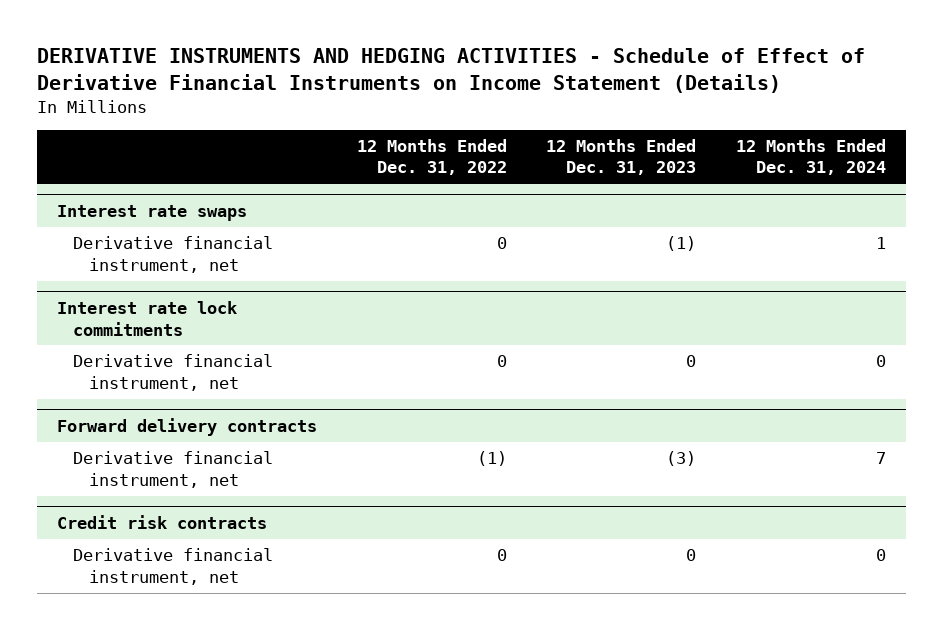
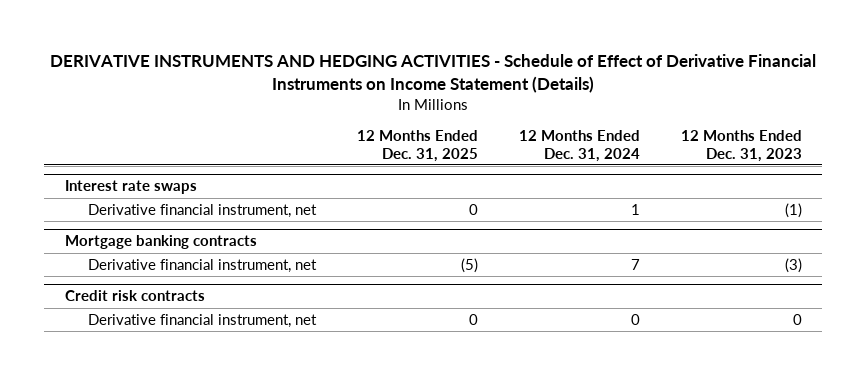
[356,138,507,176] 12 Months Ended Dec. 31, 2022 -> none
none -> [357,130,479,162] 12 Months Ended Dec. 31, 2025
[56,301,237,336] Interest rate lock commitments -> none
[73,354,274,391] Derivative financial instrument, net -> none
[56,418,317,437] Forward delivery contracts -> [64,235,257,250] Mortgage banking contracts

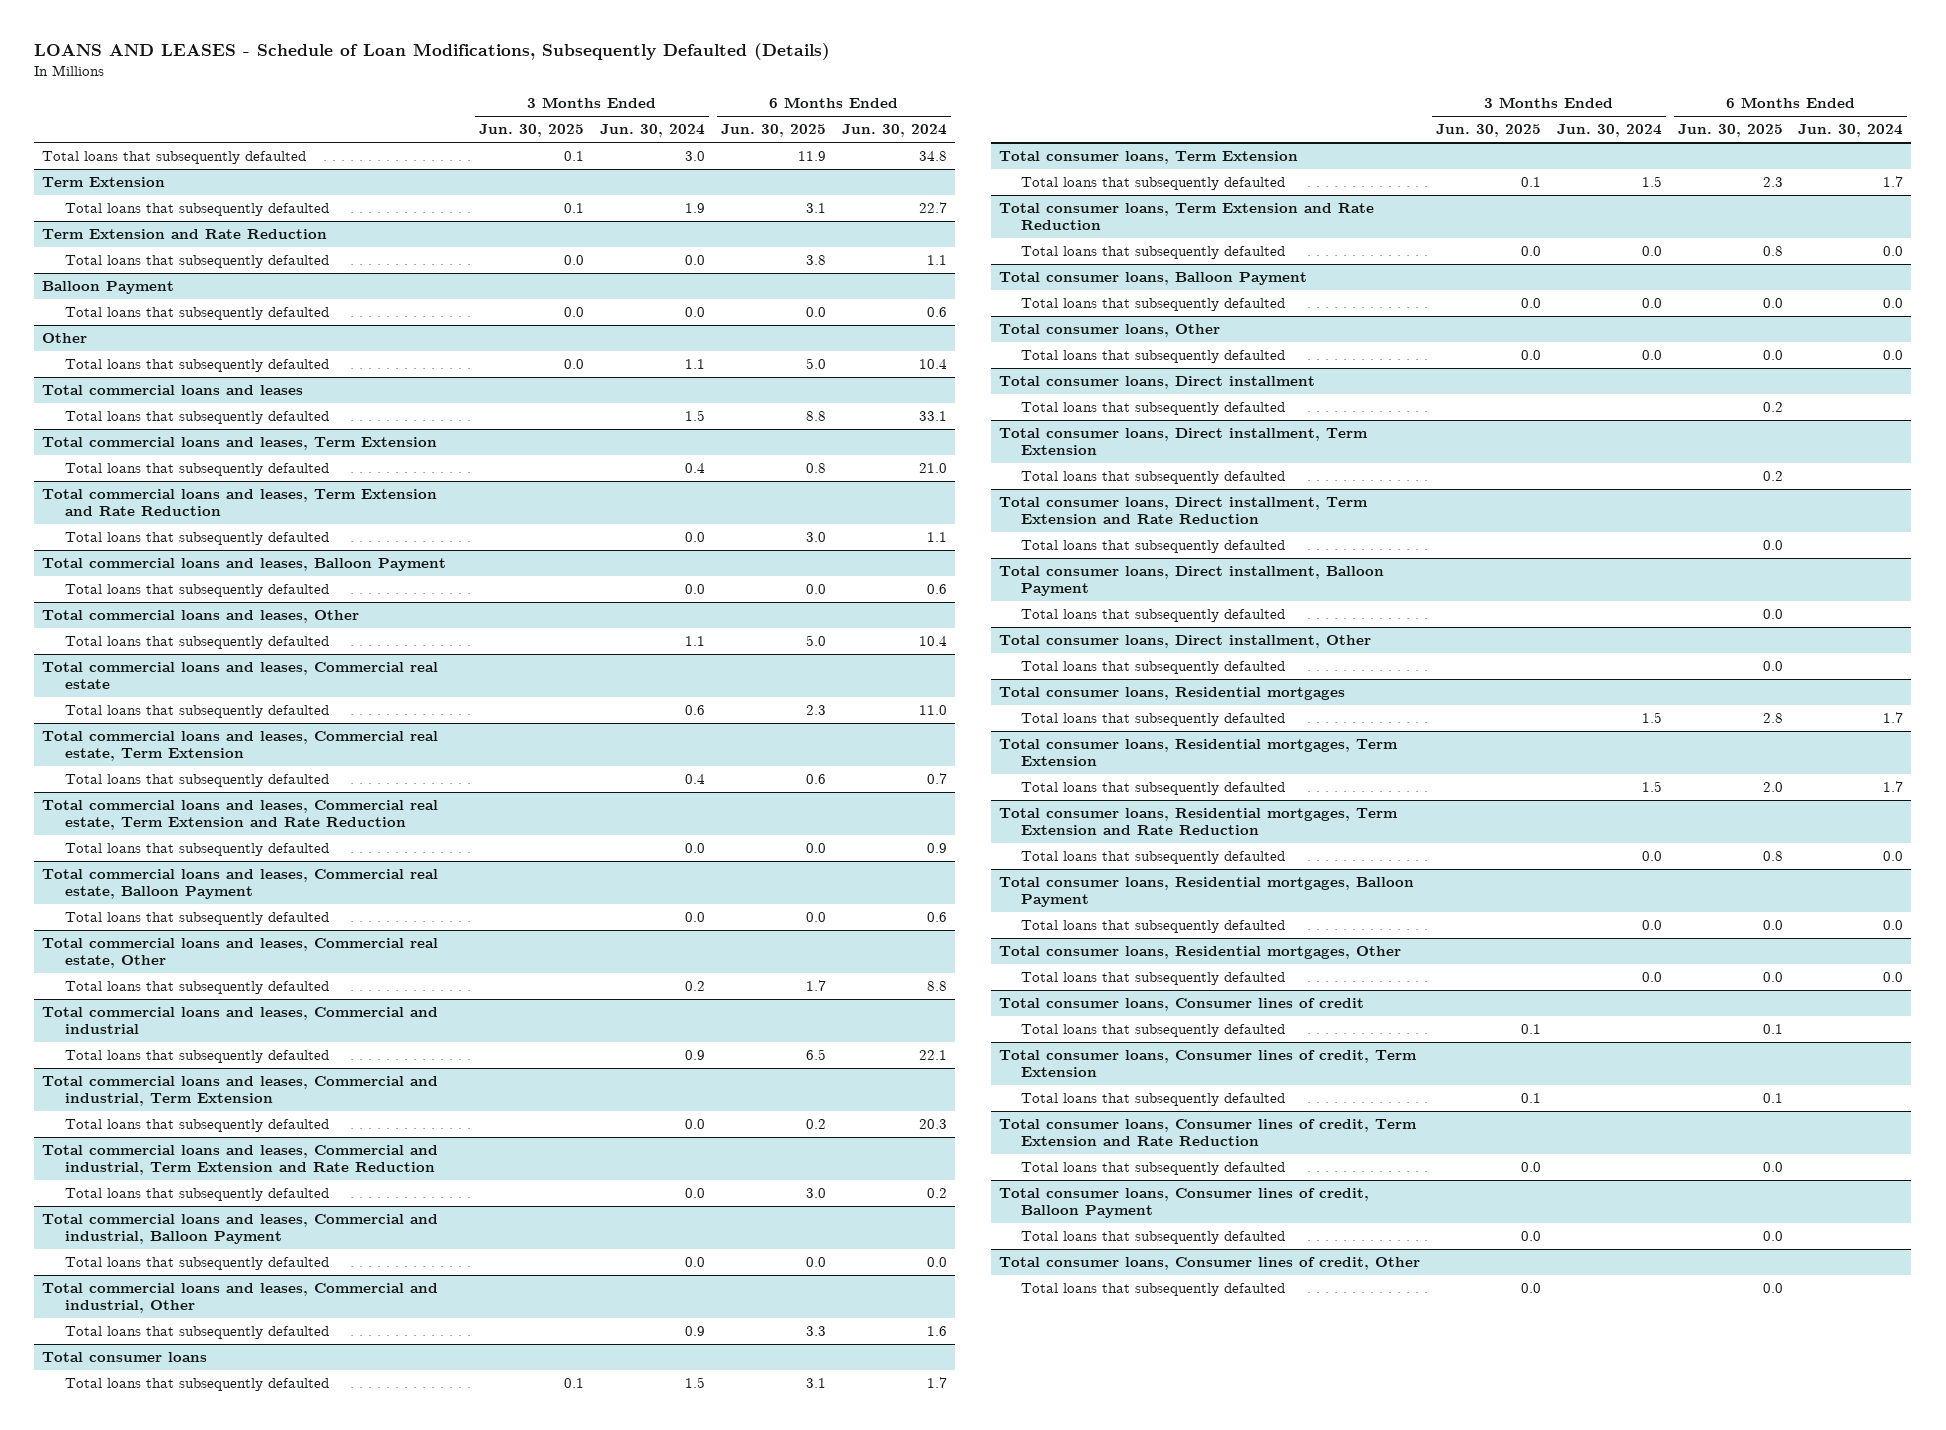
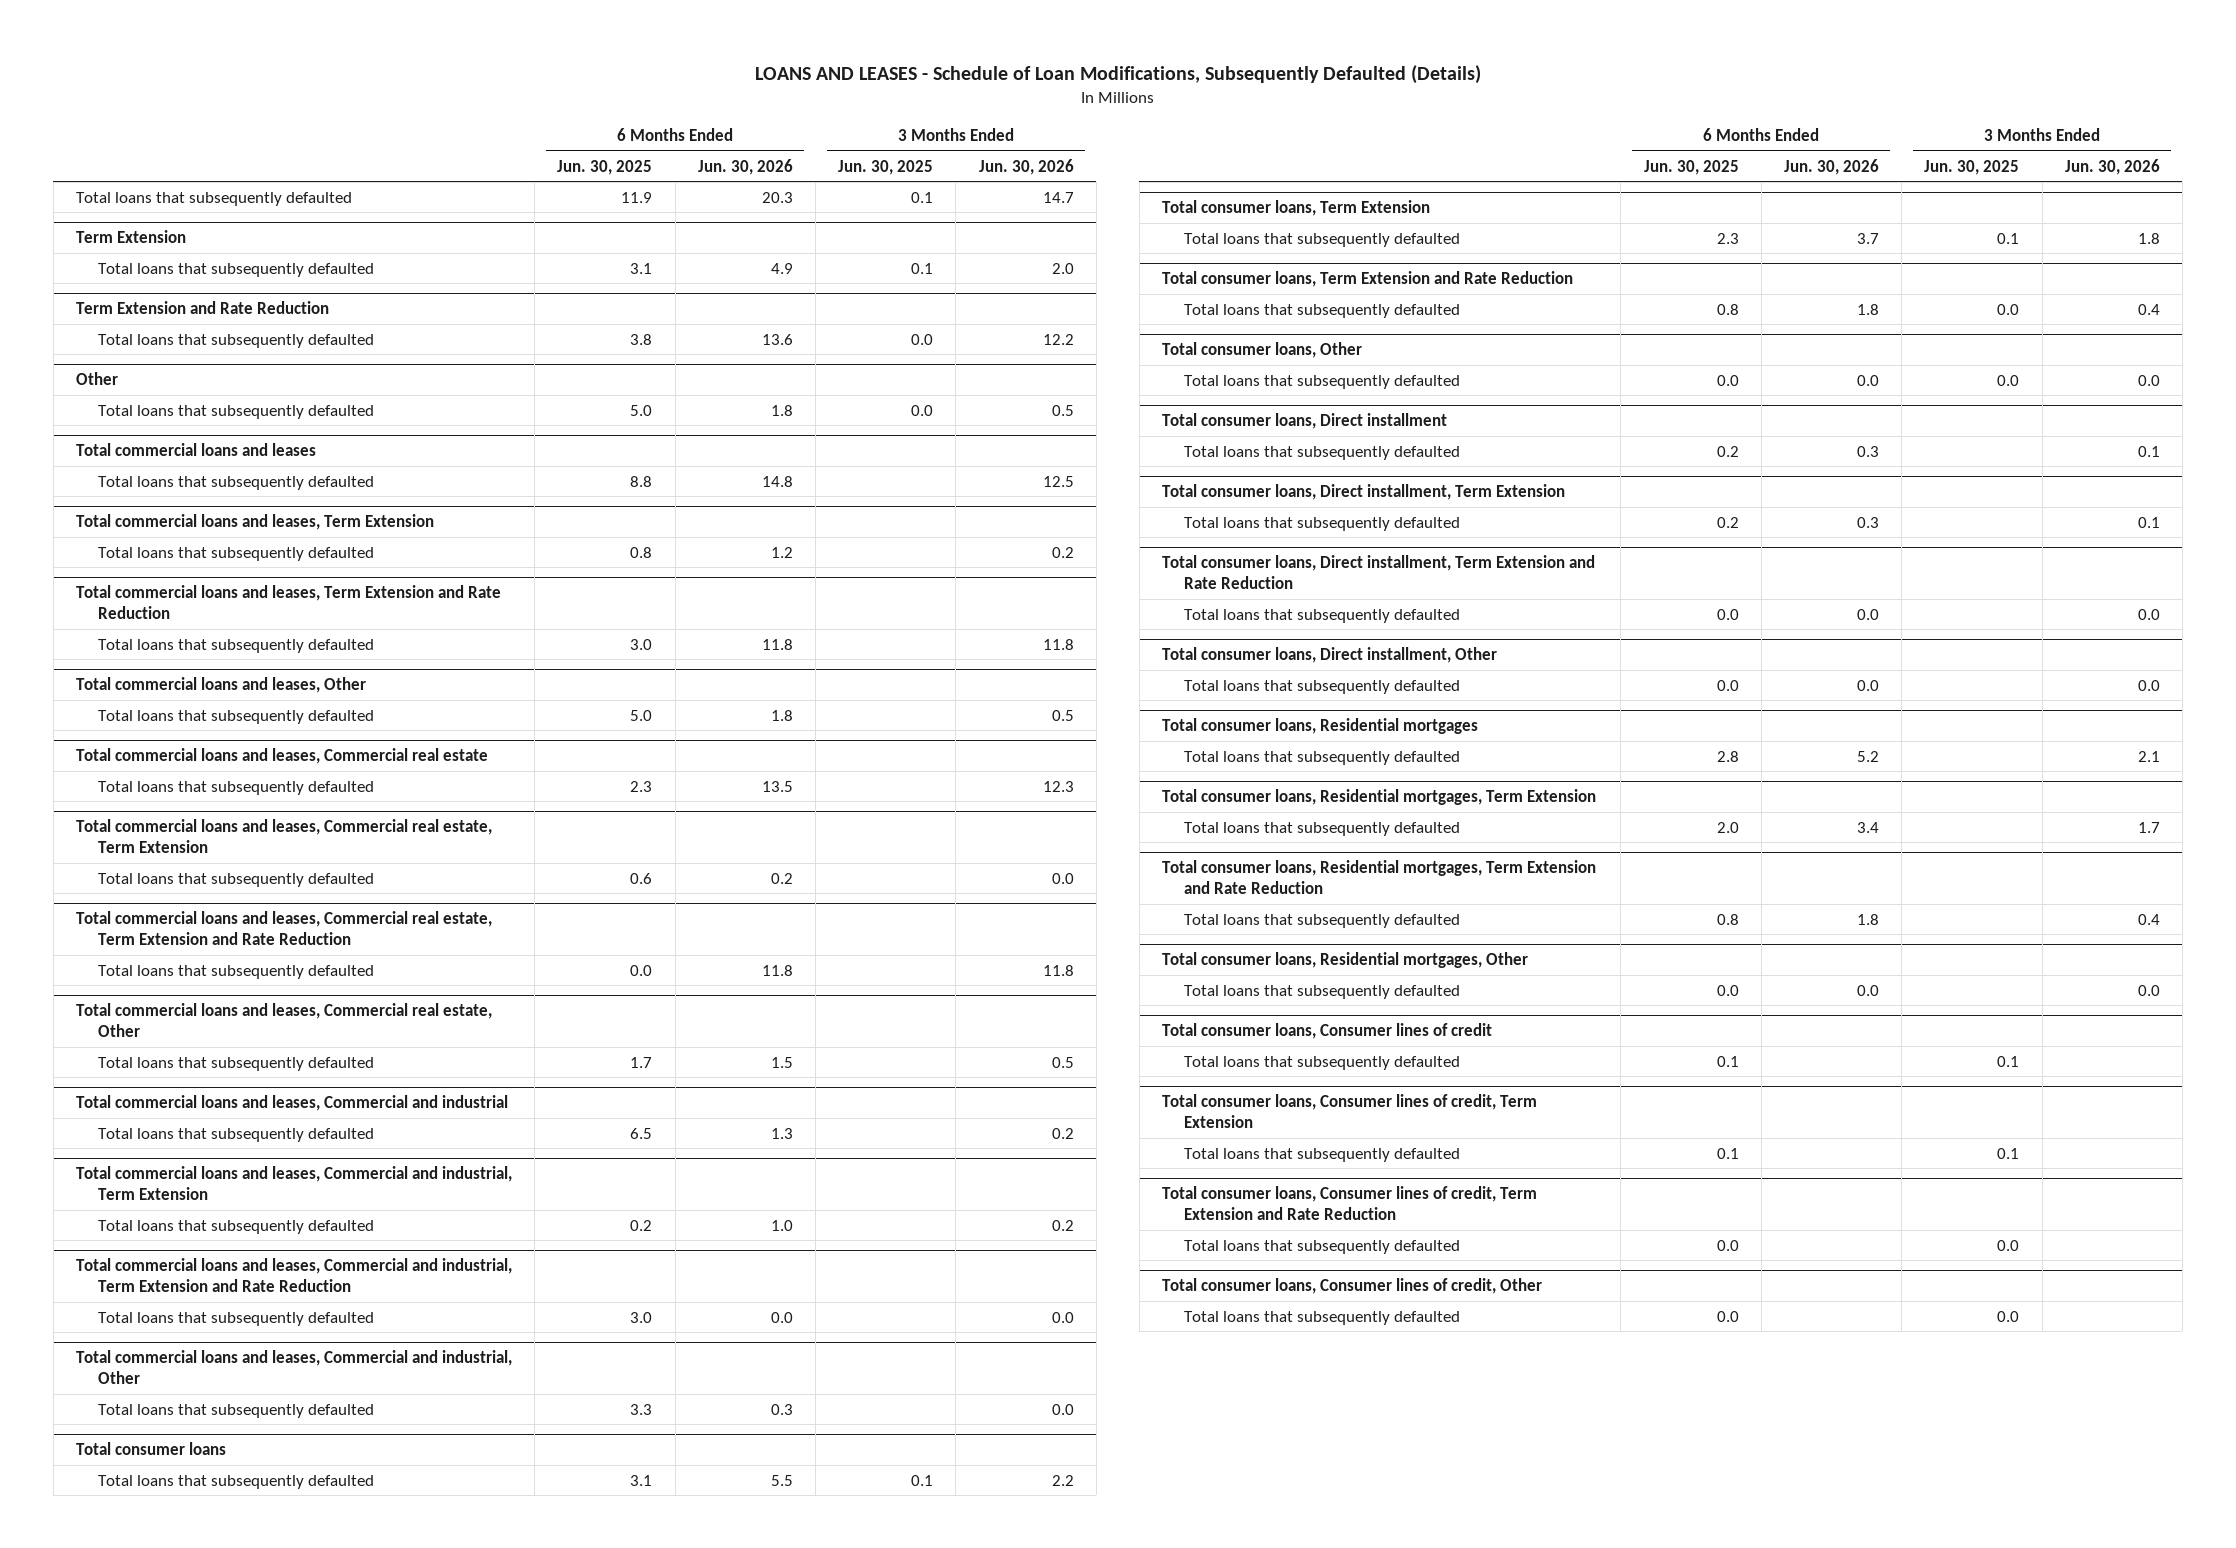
[600,124,706,138] Jun. 30, 2024 -> none
[841,124,947,138] Jun. 30, 2024 -> none
none -> [697,158,793,175] Jun. 30, 2026
none -> [978,158,1074,175] Jun. 30, 2026
[42,280,175,294] Balloon Payment -> none
[64,306,329,320] Total loans that subsequently defaulted -> none
[42,557,447,571] Total commercial loans and leases, Balloon Payment -> none
[64,583,329,597] Total loans that subsequently defaulted -> none
[42,868,439,900] Total commercial loans and leases, Commercial real estate, Balloon Payment -> none
[64,911,329,925] Total loans that subsequently defaulted -> none
[42,1213,439,1245] Total commercial loans and leases, Commercial and industrial, Balloon Payment -> none
[64,1256,329,1270] Total loans that subsequently defaulted -> none
[998,271,1307,285] Total consumer loans, Balloon Payment -> none
[1021,297,1286,311] Total loans that subsequently defaulted -> none
[998,565,1384,597] Total consumer loans, Direct installment, Balloon Payment -> none
[1021,608,1286,622] Total loans that subsequently defaulted -> none
[998,876,1414,908] Total consumer loans, Residential mortgages, Balloon Payment -> none
[1021,919,1286,933] Total loans that subsequently defaulted -> none
[998,1187,1369,1219] Total consumer loans, Consumer lines of credit, Balloon Payment -> none
[1021,1230,1286,1244] Total loans that subsequently defaulted -> none

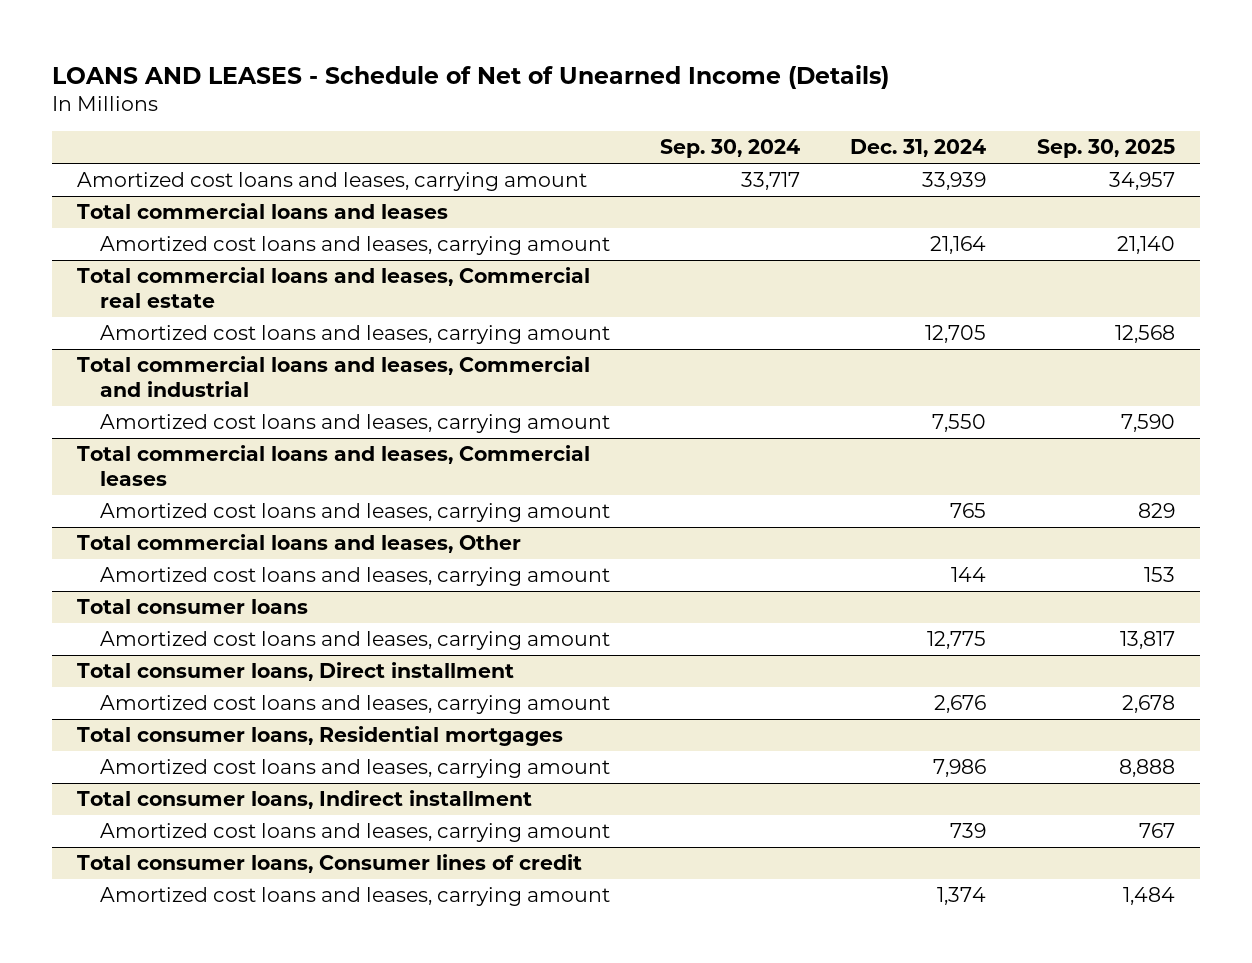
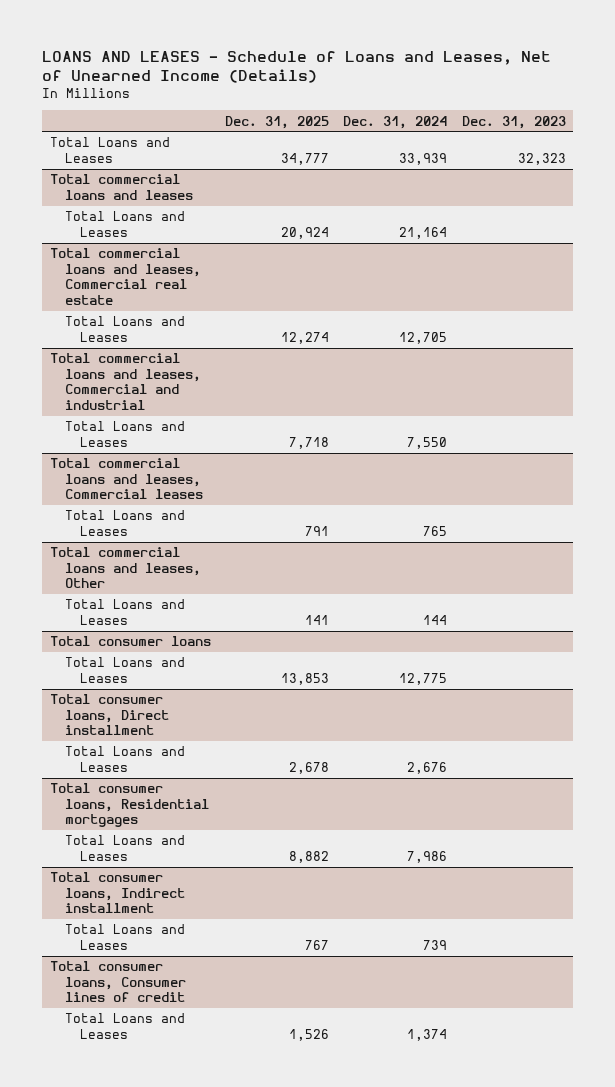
[52,64,890,89] LOANS AND LEASES - Schedule of Net of Unearned Income (Details) -> [42,50,552,84] LOANS AND LEASES - Schedule of Loans and Leases, Net of Unearned Income (Details)
[660,139,801,159] Sep. 30, 2024 -> none
[1036,139,1175,159] Sep. 30, 2025 -> none
none -> [224,115,329,129] Dec. 31, 2025
none -> [461,115,566,129] Dec. 31, 2023
[77,172,588,192] Amortized cost loans and leases, carrying amount -> [49,137,170,163] Total Loans and Leases
[99,236,610,256] Amortized cost loans and leases, carrying amount -> [64,211,185,237] Total Loans and Leases
[99,325,610,345] Amortized cost loans and leases, carrying amount -> [64,316,185,342] Total Loans and Leases
[99,414,610,434] Amortized cost loans and leases, carrying amount -> [64,421,185,447] Total Loans and Leases
[99,503,610,523] Amortized cost loans and leases, carrying amount -> [64,510,185,536] Total Loans and Leases
[99,567,610,587] Amortized cost loans and leases, carrying amount -> [64,599,185,625] Total Loans and Leases
[99,631,610,651] Amortized cost loans and leases, carrying amount -> [64,657,185,683] Total Loans and Leases
[99,695,610,715] Amortized cost loans and leases, carrying amount -> [64,746,185,772] Total Loans and Leases
[99,759,610,779] Amortized cost loans and leases, carrying amount -> [64,835,185,861] Total Loans and Leases
[99,823,610,843] Amortized cost loans and leases, carrying amount -> [64,924,185,950] Total Loans and Leases
[99,887,610,907] Amortized cost loans and leases, carrying amount -> [64,1013,185,1039] Total Loans and Leases

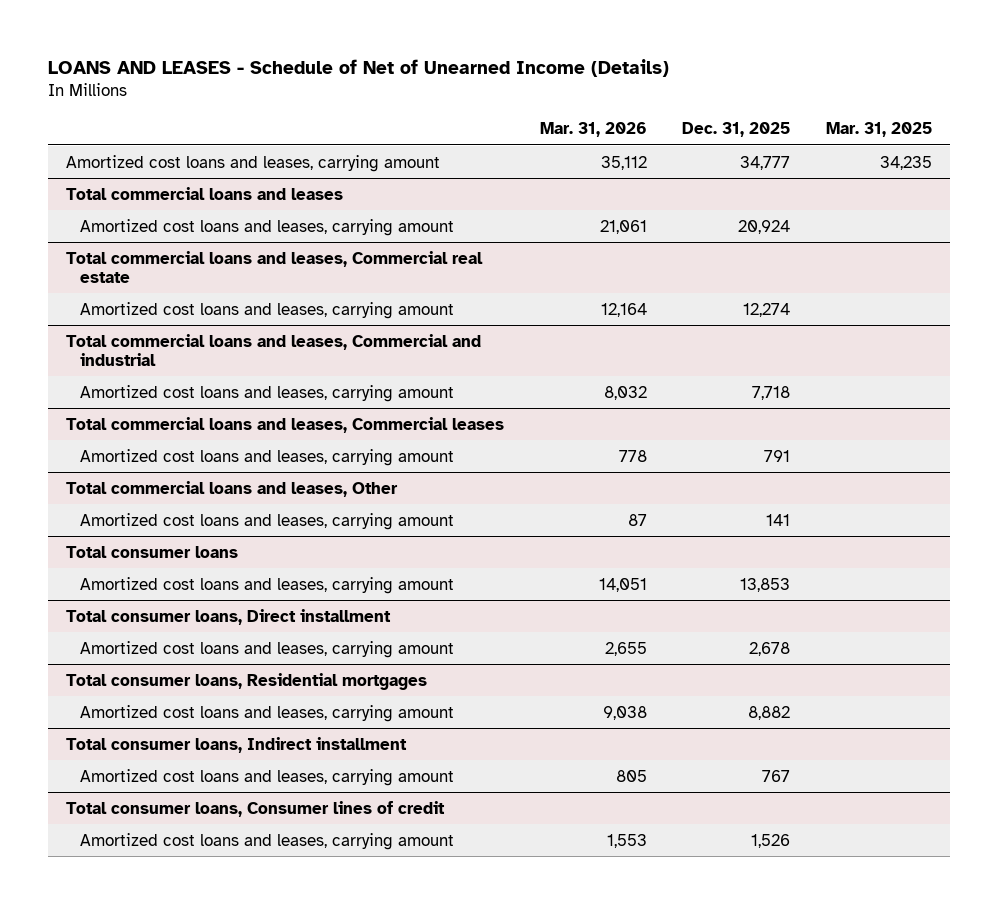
[42,50,552,84] LOANS AND LEASES - Schedule of Loans and Leases, Net of Unearned Income (Details) -> [47,58,669,77] LOANS AND LEASES - Schedule of Net of Unearned Income (Details)
[343,115,448,129] Dec. 31, 2024 -> none
[461,115,566,129] Dec. 31, 2023 -> none
none -> [539,122,647,138] Mar. 31, 2026
none -> [826,122,933,138] Mar. 31, 2025
[49,137,170,163] Total Loans and Leases -> [65,154,440,172] Amortized cost loans and leases, carrying amount
[64,211,185,237] Total Loans and Leases -> [79,218,454,236] Amortized cost loans and leases, carrying amount
[64,316,185,342] Total Loans and Leases -> [79,301,454,319] Amortized cost loans and leases, carrying amount
[64,421,185,447] Total Loans and Leases -> [79,384,454,402] Amortized cost loans and leases, carrying amount
[64,510,185,536] Total Loans and Leases -> [79,448,454,466] Amortized cost loans and leases, carrying amount
[64,599,185,625] Total Loans and Leases -> [79,512,454,530] Amortized cost loans and leases, carrying amount
[64,657,185,683] Total Loans and Leases -> [79,576,454,594] Amortized cost loans and leases, carrying amount
[64,746,185,772] Total Loans and Leases -> [79,640,454,658] Amortized cost loans and leases, carrying amount
[64,835,185,861] Total Loans and Leases -> [79,704,454,722] Amortized cost loans and leases, carrying amount
[64,924,185,950] Total Loans and Leases -> [79,768,454,786] Amortized cost loans and leases, carrying amount
[64,1013,185,1039] Total Loans and Leases -> [79,832,454,850] Amortized cost loans and leases, carrying amount

